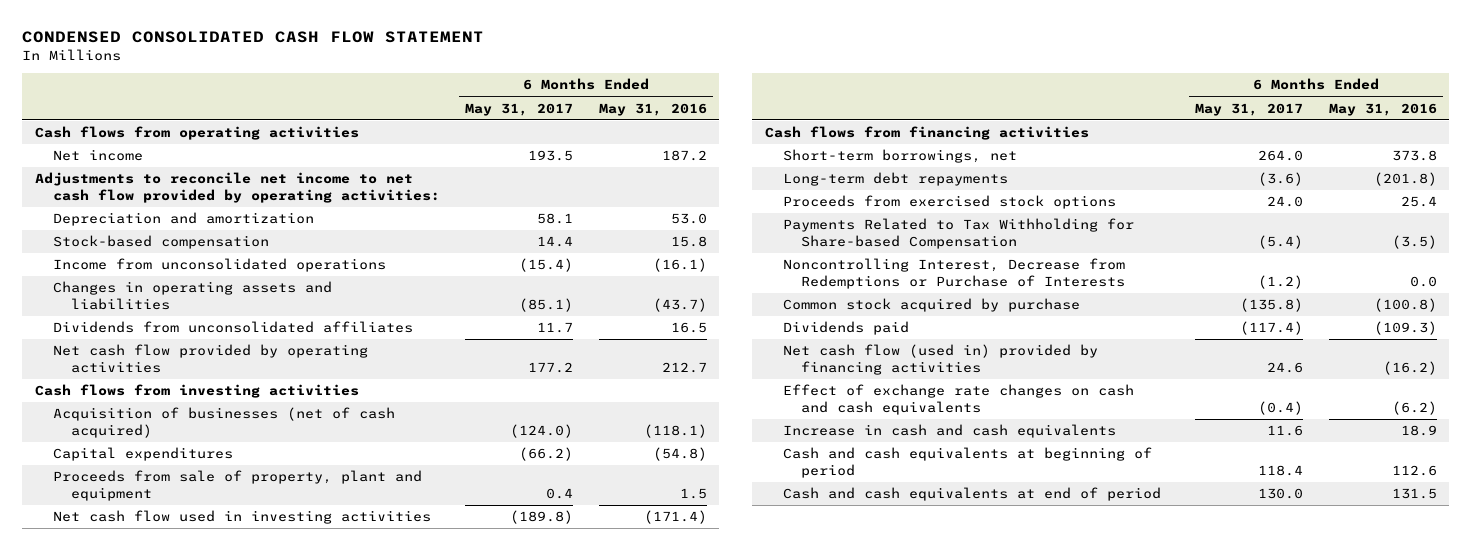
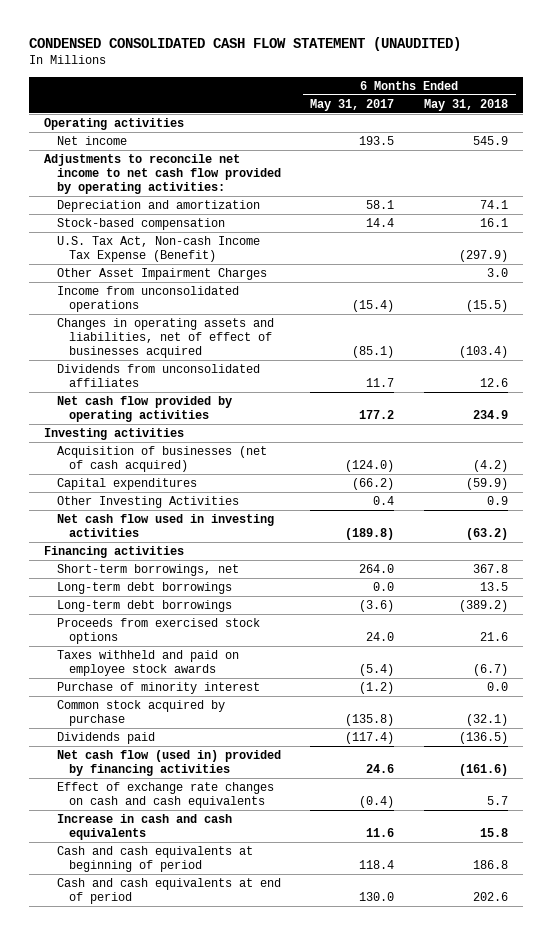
[22,31,485,44] CONDENSED CONSOLIDATED CASH FLOW STATEMENT -> [29,36,462,51] CONDENSED CONSOLIDATED CASH FLOW STATEMENT (UNAUDITED)
[598,102,707,116] May 31, 2016 -> none
none -> [424,98,509,111] May 31, 2018
[34,126,359,141] Cash flows from operating activities -> [43,118,184,131] Operating activities
none -> [56,236,260,263] U.S. Tax Act, Non-cash Income Tax Expense (Benefit)
none -> [56,268,267,281] Other Asset Impairment Charges
[52,281,332,311] Changes in operating assets and liabilities -> [56,318,274,359] Changes in operating assets and liabilities, net of effect of businesses acquired
[34,384,359,399] Cash flows from investing activities -> [43,428,184,441] Investing activities
[52,470,422,502] Proceeds from sale of property, plant and equipment -> none
none -> [56,496,239,509] Other Investing Activities
[764,126,1089,141] Cash flows from financing activities -> [43,546,184,559] Financing activities
none -> [56,582,232,595] Long-term debt borrowings
[782,172,1008,187] Long-term debt repayments -> [56,600,232,613] Long-term debt borrowings
[782,218,1134,250] Payments Related to Tax Withholding for Share-based Compensation -> [56,650,239,677] Taxes withheld and paid on employee stock awards
[782,258,1126,290] Noncontrolling Interest, Decrease from Redemptions or Purchase of Interests -> [56,682,260,695] Purchase of minority interest

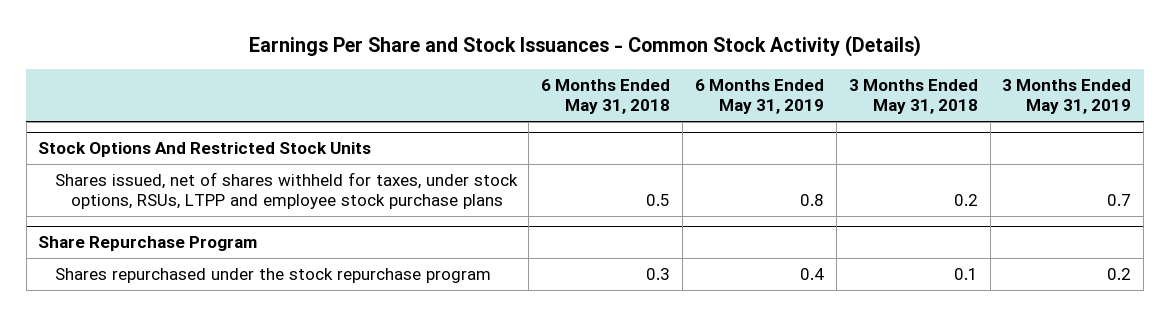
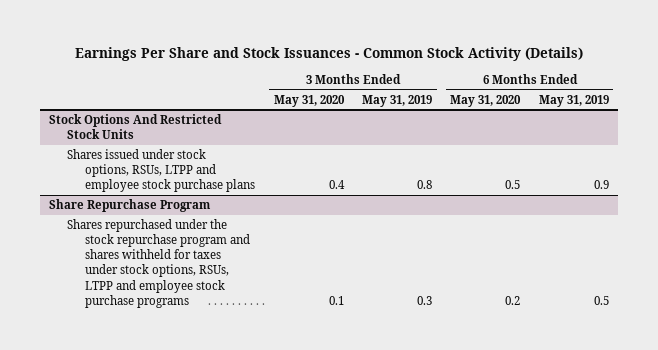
[541,79,671,115] 6 Months Ended May 31, 2018 -> none
[848,79,978,115] 3 Months Ended May 31, 2018 -> none
none -> [273,94,345,107] May 31, 2020
none -> [450,94,522,107] May 31, 2020
[54,172,518,210] Shares issued, net of shares withheld for taxes, under stock options, RSUs, LTPP and employee stock purchase plans -> [67,149,256,193] Shares issued under stock options, RSUs, LTPP and employee stock purchase plans
[799,194,824,207] 0.8 -> [593,180,609,190] 0.9
[1107,194,1132,207] 0.7 -> [417,180,433,190] 0.8
[54,268,491,284] Shares repurchased under the stock repurchase program -> [67,219,251,308] Shares repurchased under the stock repurchase program and shares withheld for taxes under stock options, RSUs, LTPP and employee stock purchase programs
[799,268,824,281] 0.4 -> [593,295,609,305] 0.5
[1107,268,1132,281] 0.2 -> [417,295,433,305] 0.3

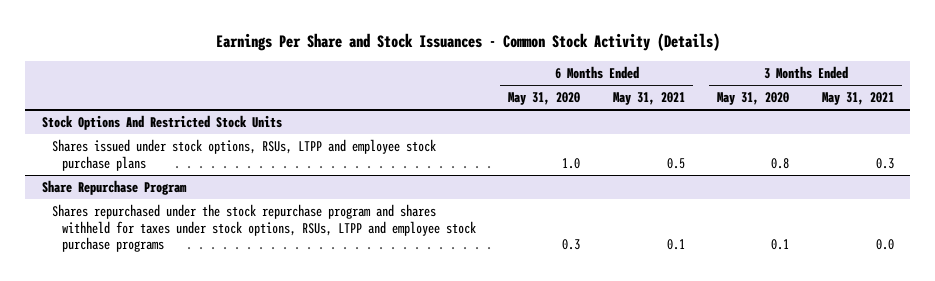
[362,94,433,107] May 31, 2019 -> none
[538,94,609,107] May 31, 2019 -> none
none -> [612,92,685,106] May 31, 2021
none -> [821,92,894,106] May 31, 2021
[328,180,345,190] 0.4 -> [771,157,790,169] 0.8
[505,180,521,190] 0.5 -> [562,157,581,169] 1.0
[505,295,521,305] 0.2 -> [562,239,581,251] 0.3

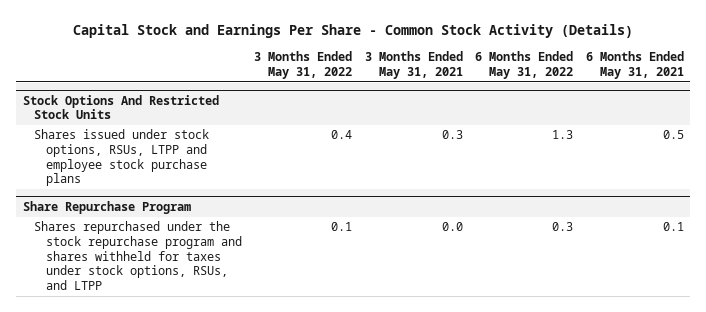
[215,33,720,52] Earnings Per Share and Stock Issuances - Common Stock Activity (Details) -> [73,23,634,38] Capital Stock and Earnings Per Share - Common Stock Activity (Details)
[508,92,581,106] May 31, 2020 -> none
[717,92,790,106] May 31, 2020 -> none
none -> [254,51,353,79] 3 Months Ended May 31, 2022
none -> [475,51,574,79] 6 Months Ended May 31, 2022
[51,203,476,253] Shares repurchased under the stock repurchase program and shares withheld for taxes under stock options, RSUs, LTPP and employee stock purchase programs -> [34,221,242,290] Shares repurchased under the stock repurchase program and shares withheld for taxes under stock options, RSUs, and LTPP

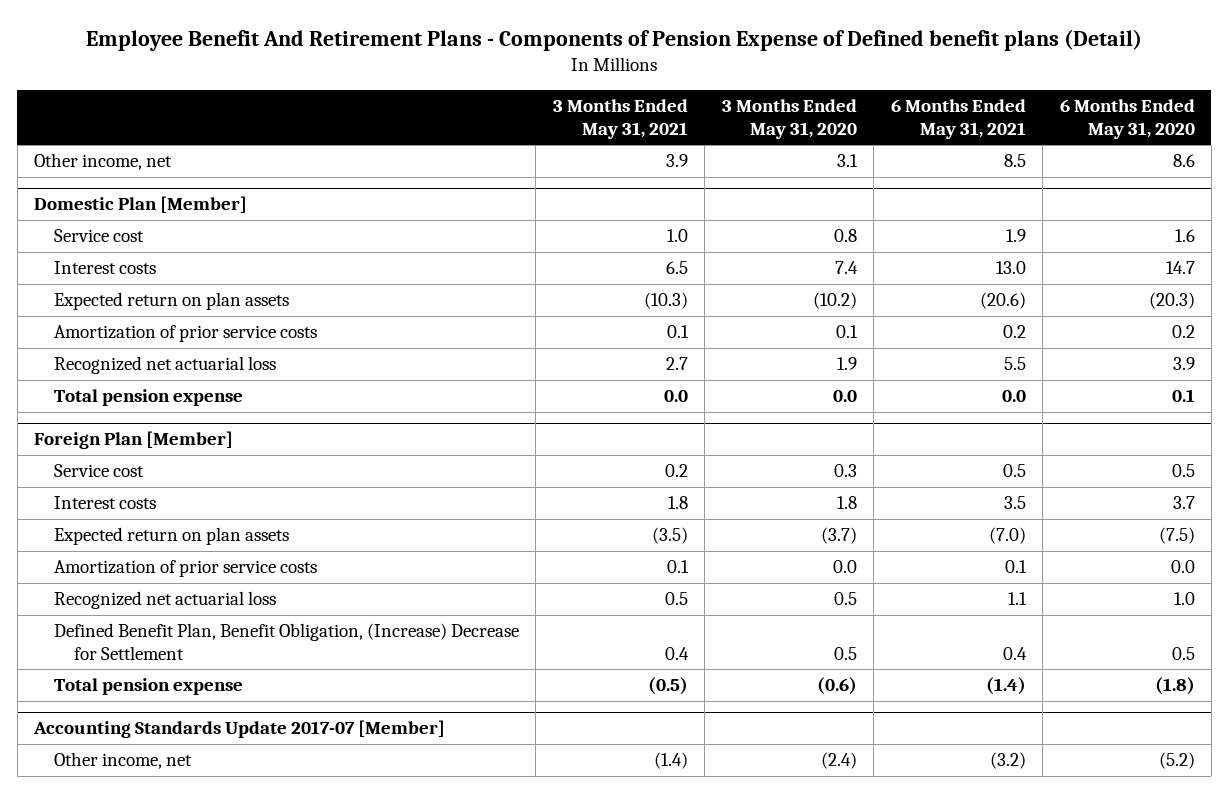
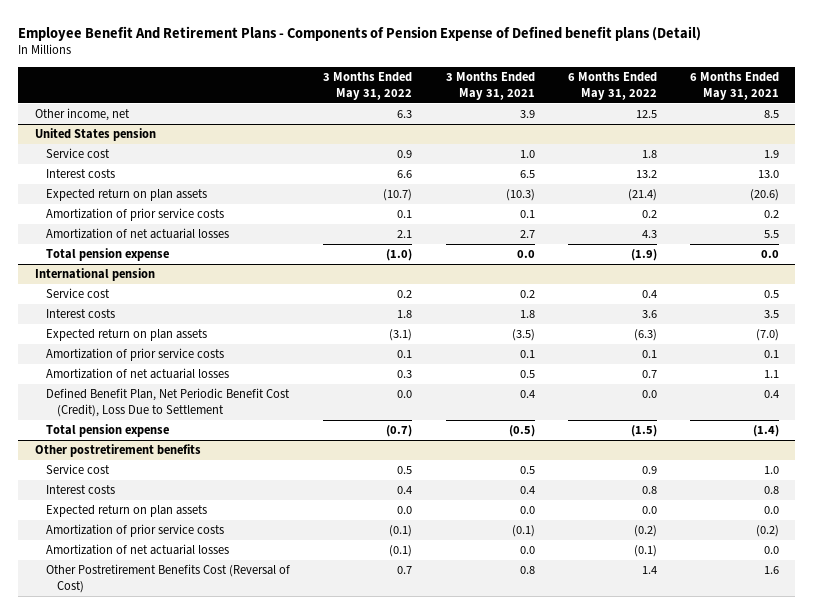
[721,99,857,139] 3 Months Ended May 31, 2020 -> none
[1059,99,1195,139] 6 Months Ended May 31, 2020 -> none
none -> [323,71,413,100] 3 Months Ended May 31, 2022
none -> [567,71,657,100] 6 Months Ended May 31, 2022
[33,196,247,214] Domestic Plan [Member] -> [35,127,157,141] United States pension
[53,356,276,375] Recognized net actuarial loss -> [46,227,230,239] Amortization of net actuarial losses
[33,431,233,450] Foreign Plan [Member] -> [35,267,156,281] International pension
[53,623,519,660] Defined Benefit Plan, Benefit Obligation, (Increase) Decrease for Settlement -> none
[53,591,276,610] Recognized net actuarial loss -> [46,367,230,379] Amortization of net actuarial losses
none -> [46,387,291,418] Defined Benefit Plan, Net Periodic Benefit Cost (Credit), Loss Due to Settlement
[32,720,445,739] Accounting Standards Update 2017-07 [Member] -> none
[53,752,192,770] Other income, net -> none
none -> [35,443,202,457] Other postretirement benefits
none -> [46,463,111,474] Service cost
none -> [46,484,116,494] Interest costs
none -> [46,504,208,517] Expected return on plan assets
none -> [46,523,225,537] Amortization of prior service costs
none -> [46,543,230,555] Amortization of net actuarial losses
none -> [46,563,291,594] Other Postretirement Benefits Cost (Reversal of Cost)

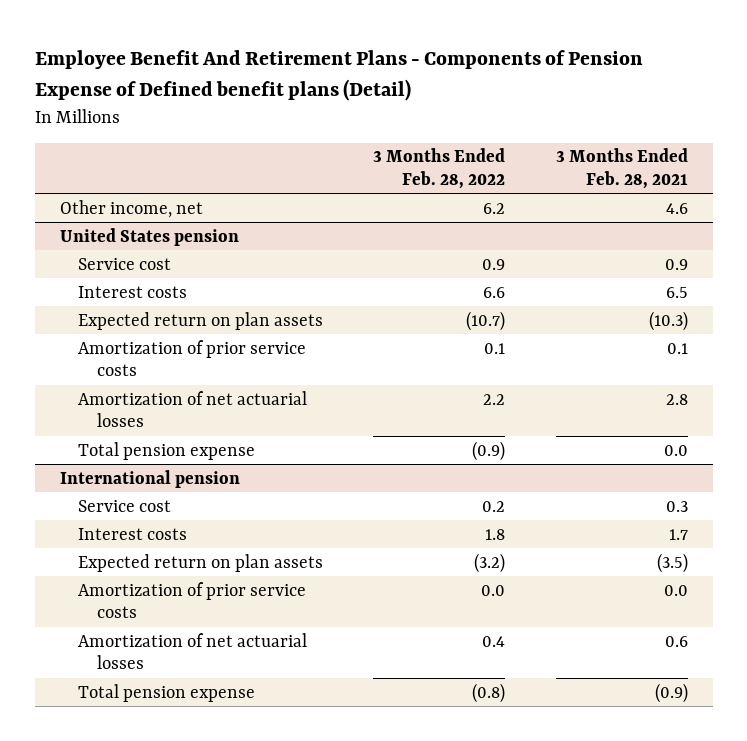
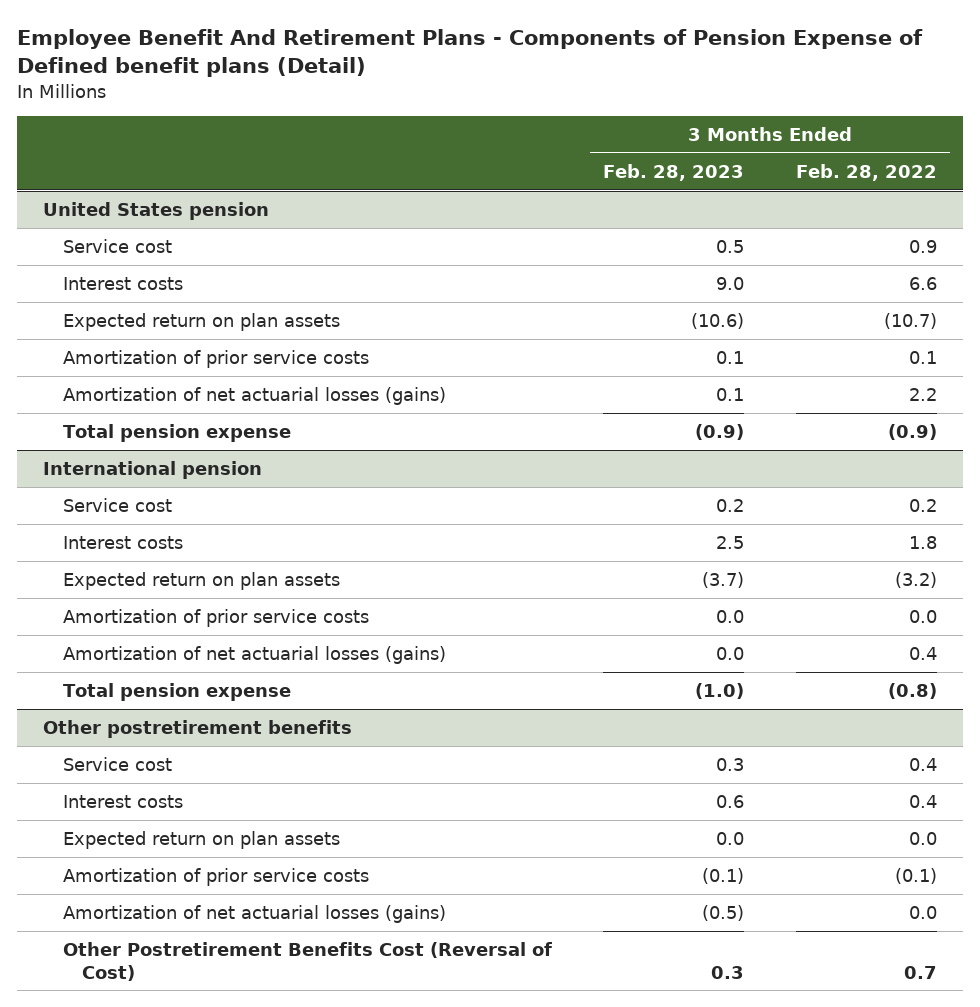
[555,148,688,190] 3 Months Ended Feb. 28, 2021 -> none
none -> [603,163,745,181] Feb. 28, 2023
[59,199,203,218] Other income, net -> none
[78,390,308,428] Amortization of net actuarial losses -> [62,387,446,406] Amortization of net actuarial losses (gains)
[78,632,308,670] Amortization of net actuarial losses -> [62,646,446,665] Amortization of net actuarial losses (gains)
none -> [42,720,352,739] Other postretirement benefits
none -> [62,757,172,772] Service cost
none -> [62,795,183,809] Interest costs
none -> [62,831,340,850] Expected return on plan assets
none -> [62,868,369,887] Amortization of prior service costs
none -> [62,905,446,924] Amortization of net actuarial losses (gains)
none -> [62,942,552,981] Other Postretirement Benefits Cost (Reversal of Cost)

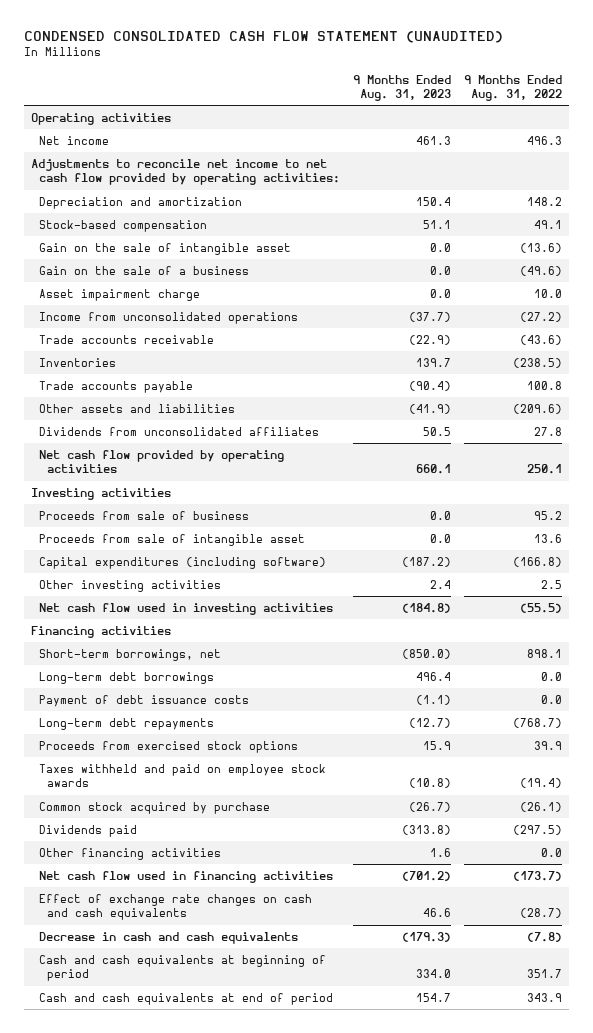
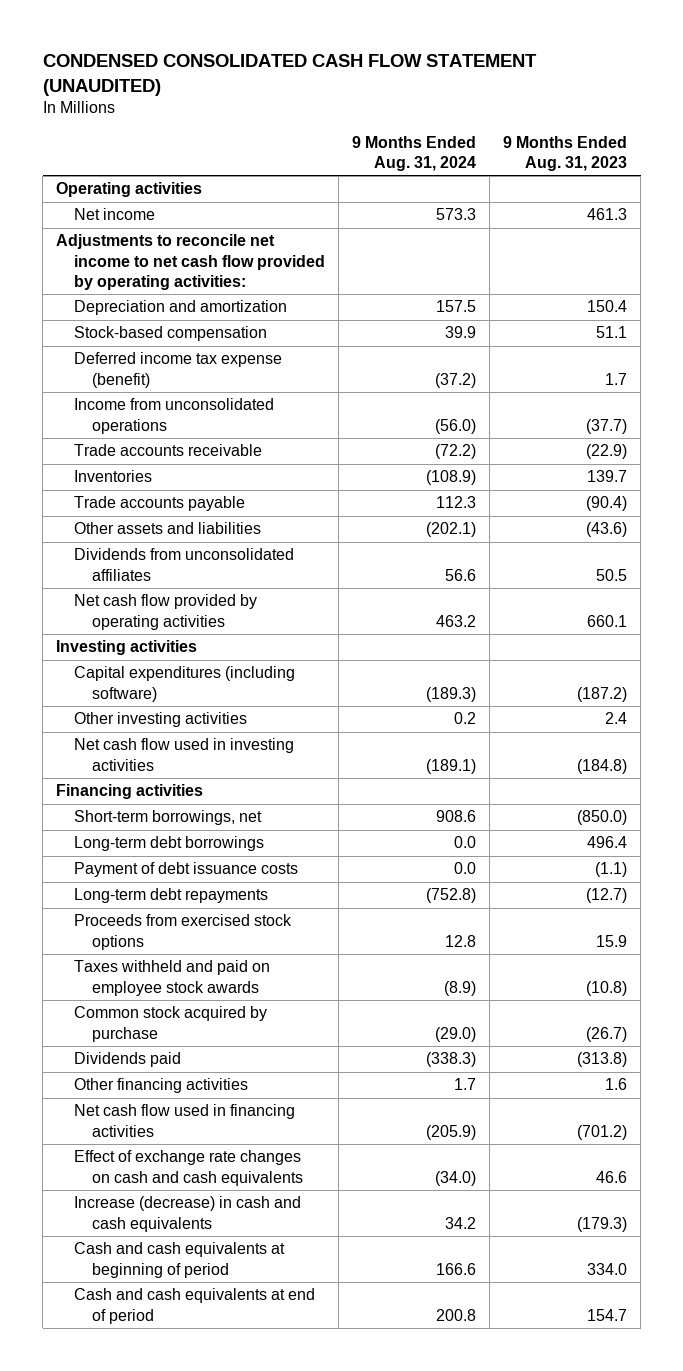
[464,74,563,101] 9 Months Ended Aug. 31, 2022 -> none
none -> [352,135,477,171] 9 Months Ended Aug. 31, 2024
[38,242,291,255] Gain on the sale of intangible asset -> none
[38,265,249,275] Gain on the sale of a business -> none
[38,288,200,301] Asset impairment charge -> none
none -> [73,352,282,388] Deferred income tax expense (benefit)
[408,403,451,414] (41.9) -> [586,522,628,538] (43.6)
[38,510,249,520] Proceeds from sale of business -> none
[38,533,305,546] Proceeds from sale of intangible asset -> none
[38,931,298,944] Decrease in cash and cash equivalents -> [73,1196,301,1232] Increase (decrease) in cash and cash equivalents

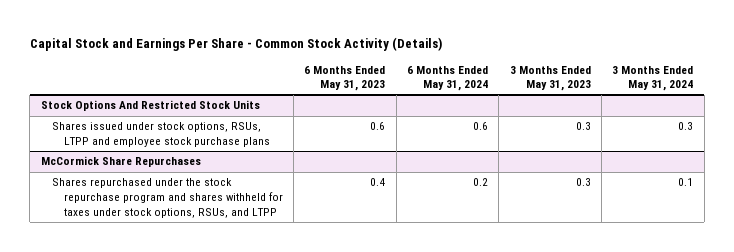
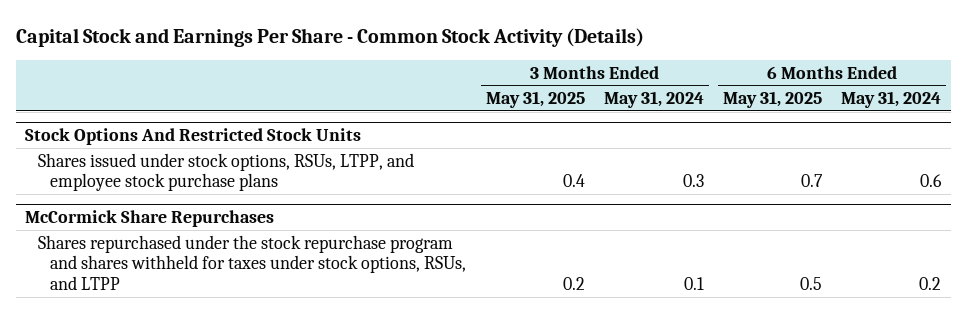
[304,65,386,92] 6 Months Ended May 31, 2023 -> none
[509,65,591,92] 3 Months Ended May 31, 2023 -> none
none -> [485,91,585,109] May 31, 2025
none -> [723,91,823,109] May 31, 2025
[52,122,270,148] Shares issued under stock options, RSUs, LTPP and employee stock purchase plans -> [37,152,414,192] Shares issued under stock options, RSUs, LTPP, and employee stock purchase plans

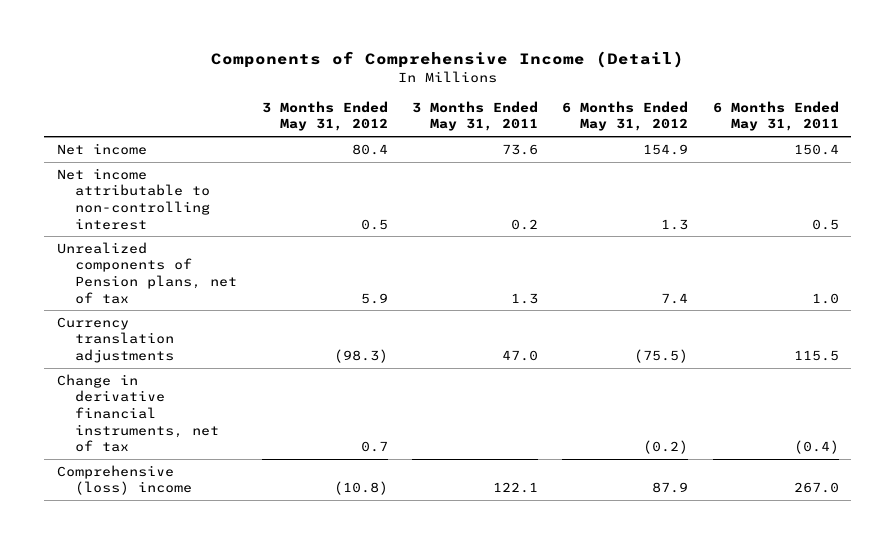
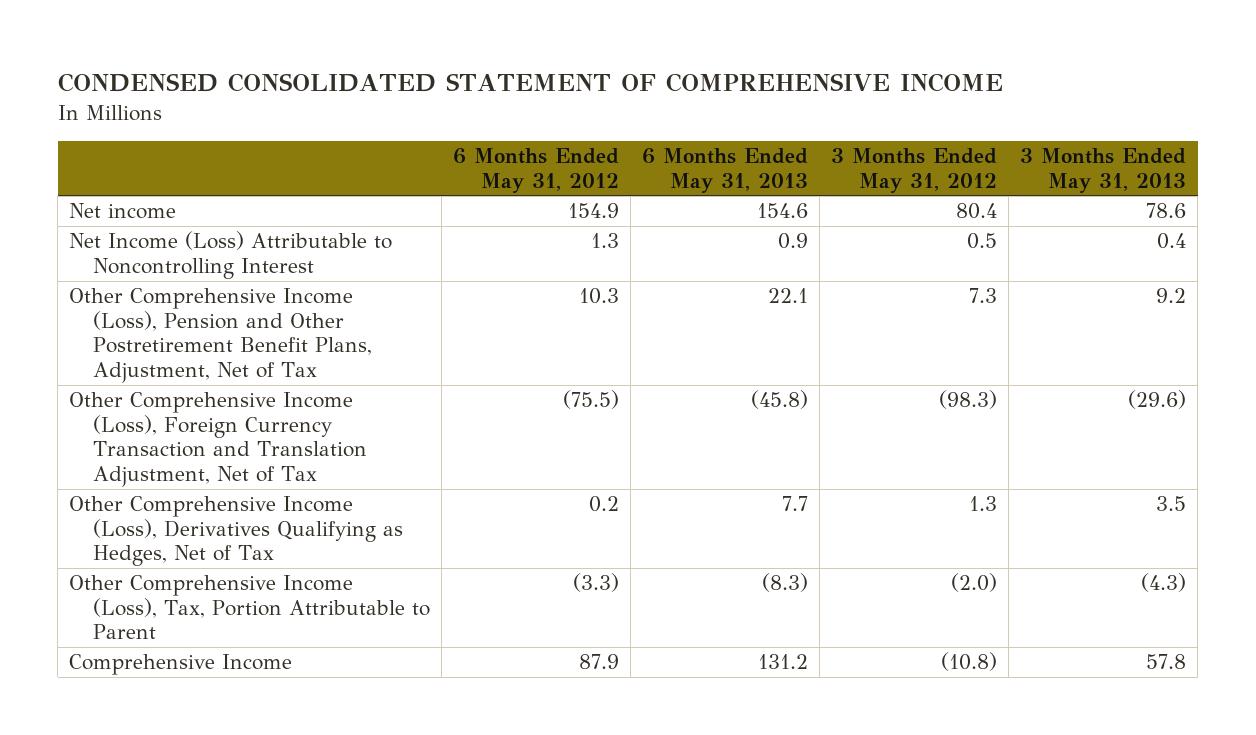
[210,51,684,69] Components of Comprehensive Income (Detail) -> [57,72,1003,92] CONDENSED CONSOLIDATED STATEMENT OF COMPREHENSIVE INCOME
[412,100,539,132] 3 Months Ended May 31, 2011 -> none
[712,100,839,132] 6 Months Ended May 31, 2011 -> none
none -> [642,148,809,193] 6 Months Ended May 31, 2013
none -> [1020,148,1187,193] 3 Months Ended May 31, 2013
[56,373,220,453] Change in derivative financial instruments, net of tax -> none
[56,167,211,230] Net income attributable to non-controlling interest -> [69,231,393,279] Net Income (Loss) Attributable to Noncontrolling Interest
[56,241,238,304] Unrealized components of Pension plans, net of tax -> [69,288,373,383] Other Comprehensive Income (Loss), Pension and Other Postretirement Benefit Plans, Adjustment, Net of Tax
[360,292,388,304] 5.9 -> [969,288,998,304] 7.3
[661,292,689,304] 7.4 -> [579,288,620,305] 10.3
[56,316,175,363] Currency translation adjustments -> [69,392,368,487] Other Comprehensive Income (Loss), Foreign Currency Transaction and Translation Adjustment, Net of Tax
none -> [69,496,404,567] Other Comprehensive Income (Loss), Derivatives Qualifying as Hedges, Net of Tax
none -> [69,575,431,640] Other Comprehensive Income (Loss), Tax, Portion Attributable to Parent
[56,464,193,496] Comprehensive (loss) income -> [69,654,293,676] Comprehensive Income

